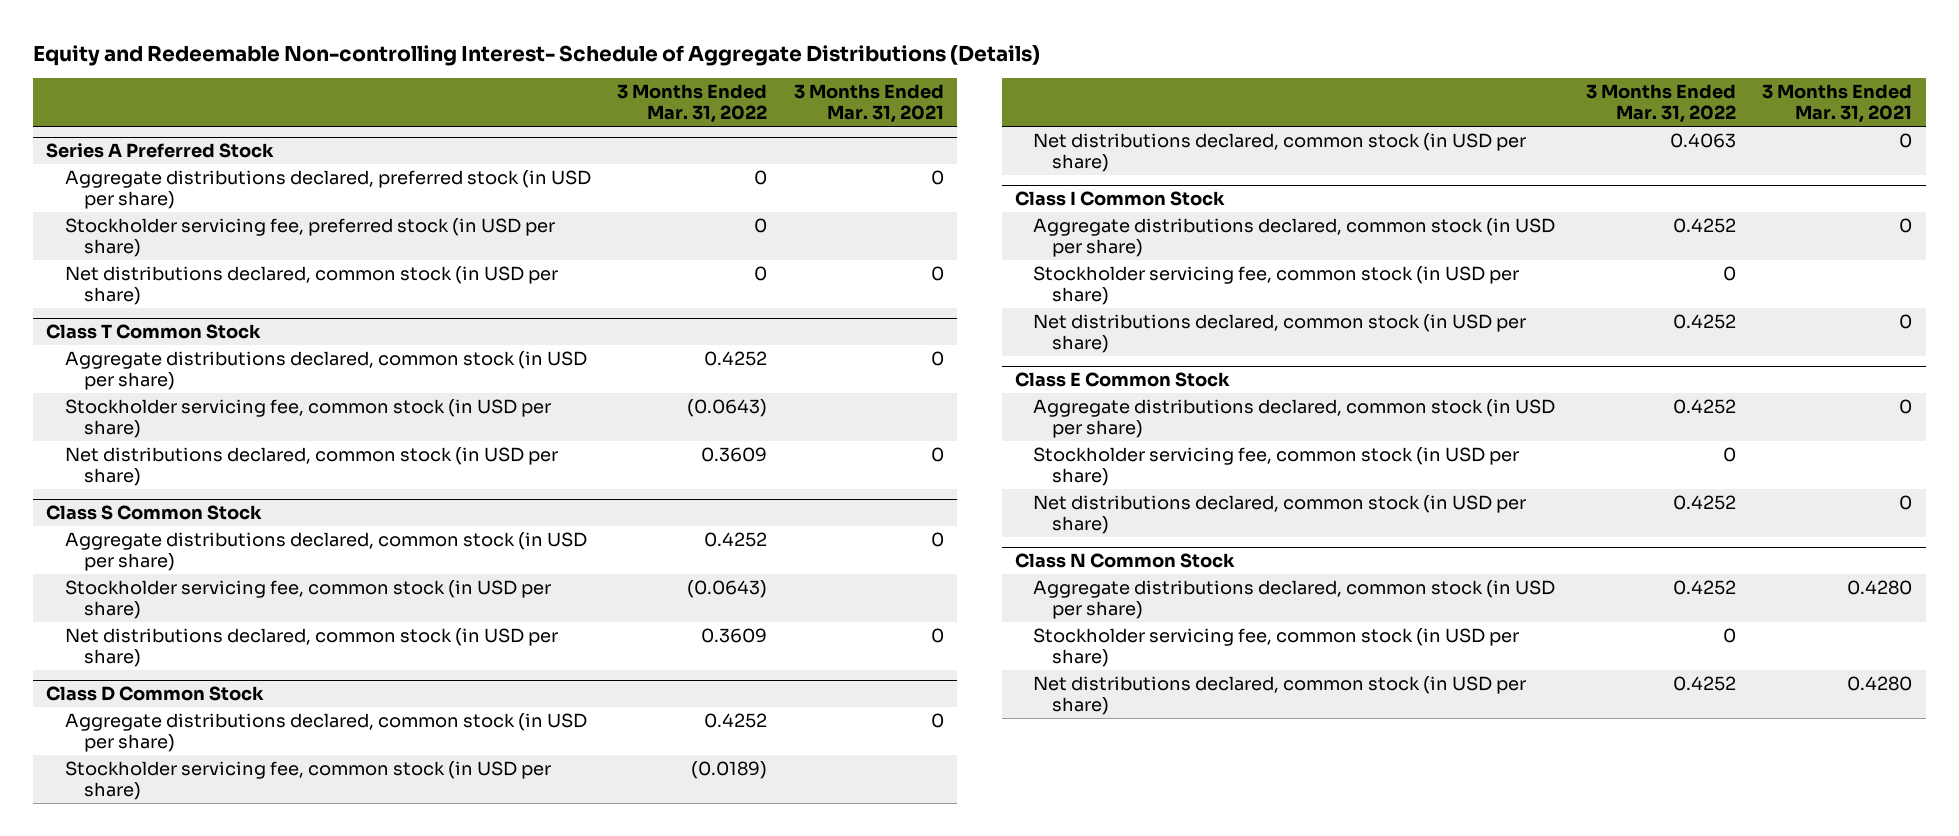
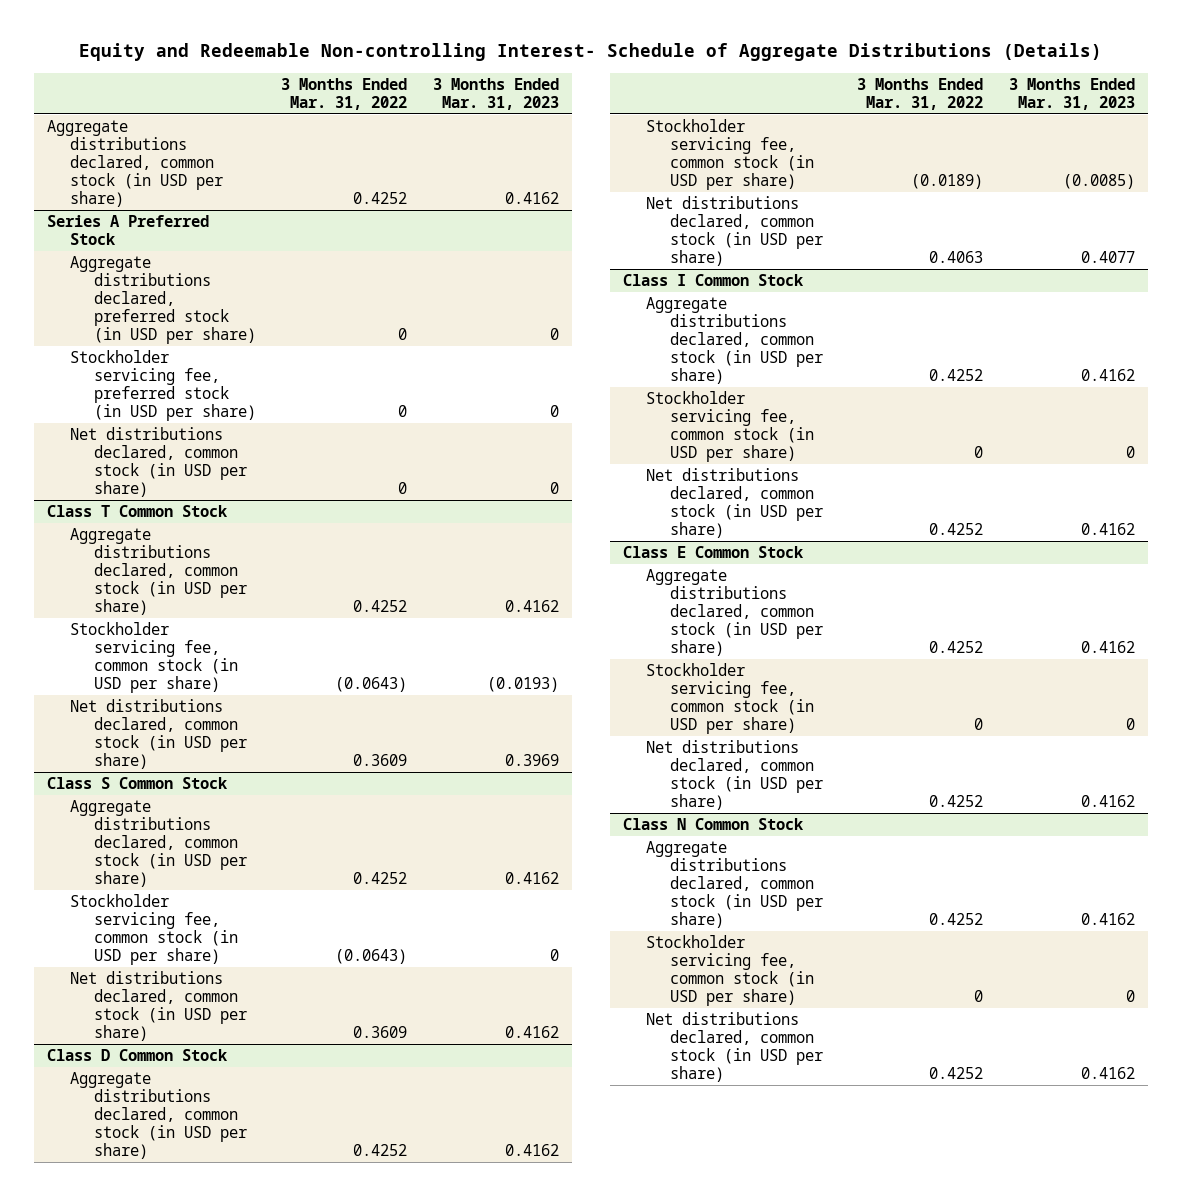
[793,84,944,124] 3 Months Ended Mar. 31, 2021 -> none
none -> [432,77,559,110] 3 Months Ended Mar. 31, 2023
none -> [46,120,224,207] Aggregate distributions declared, common stock (in USD per share)

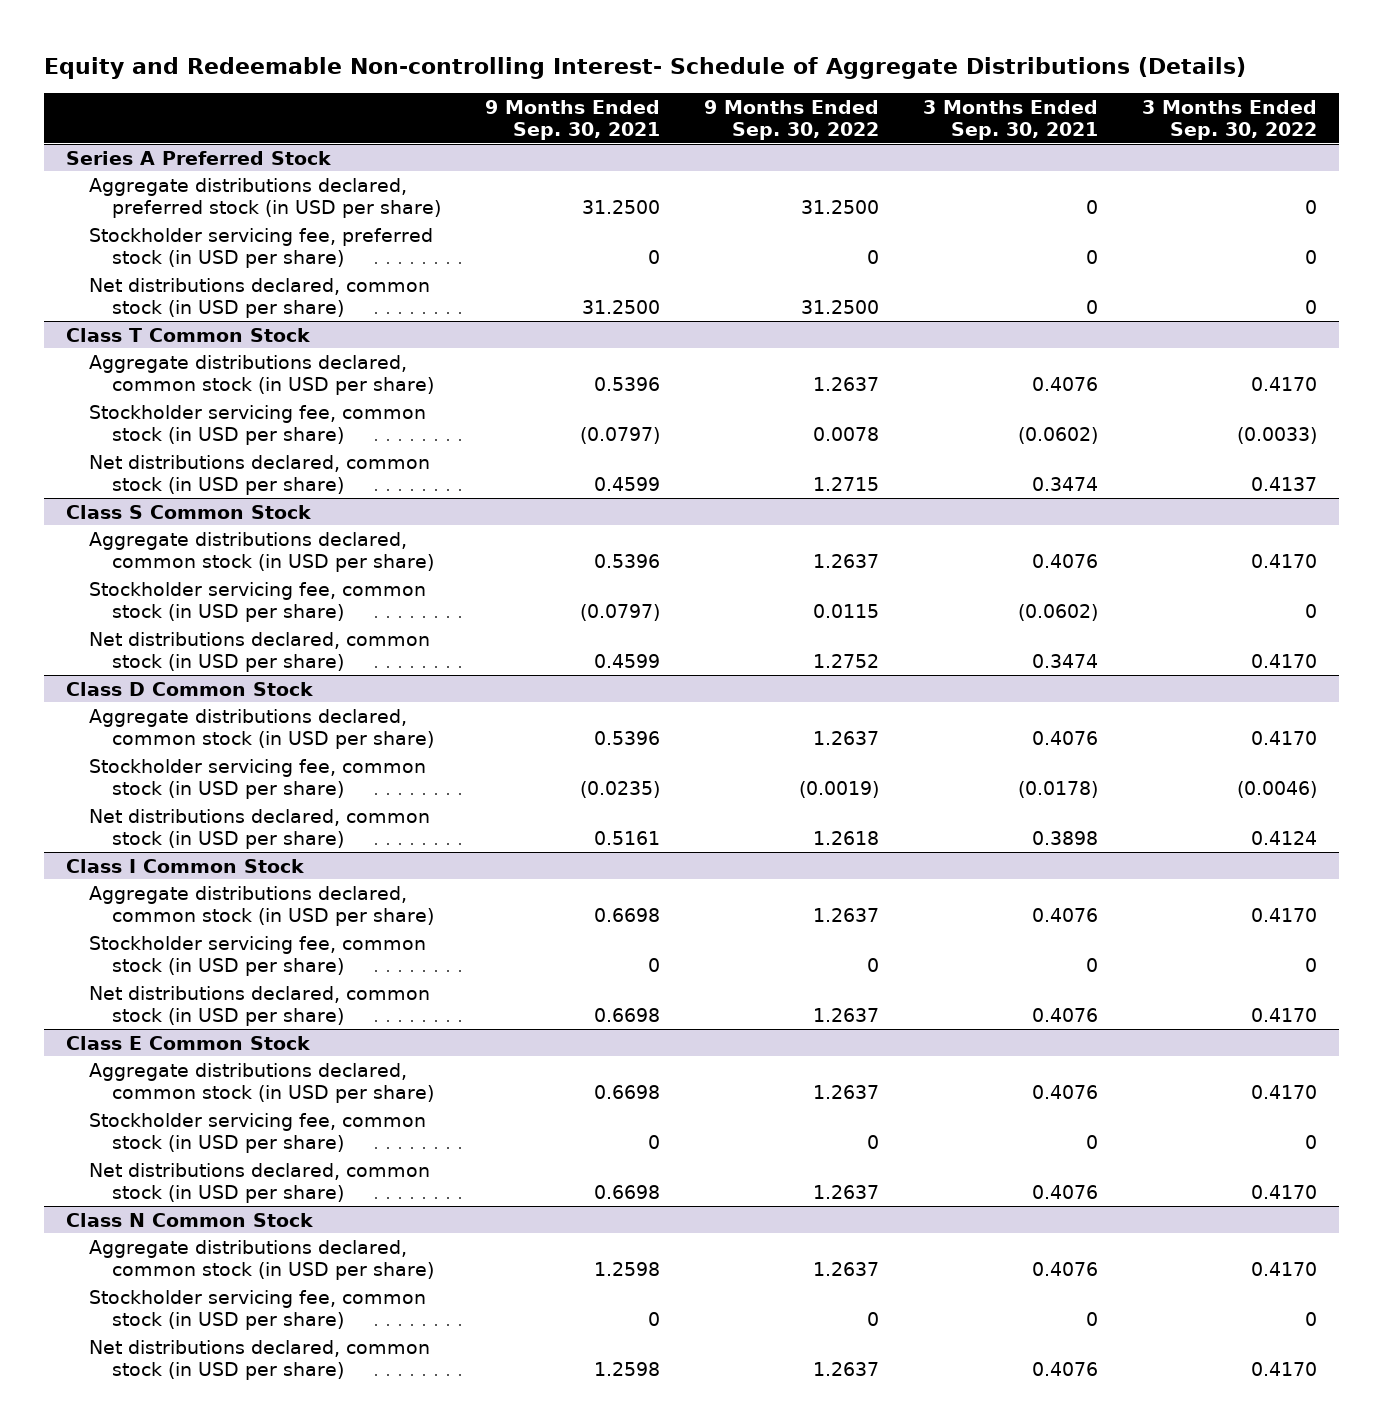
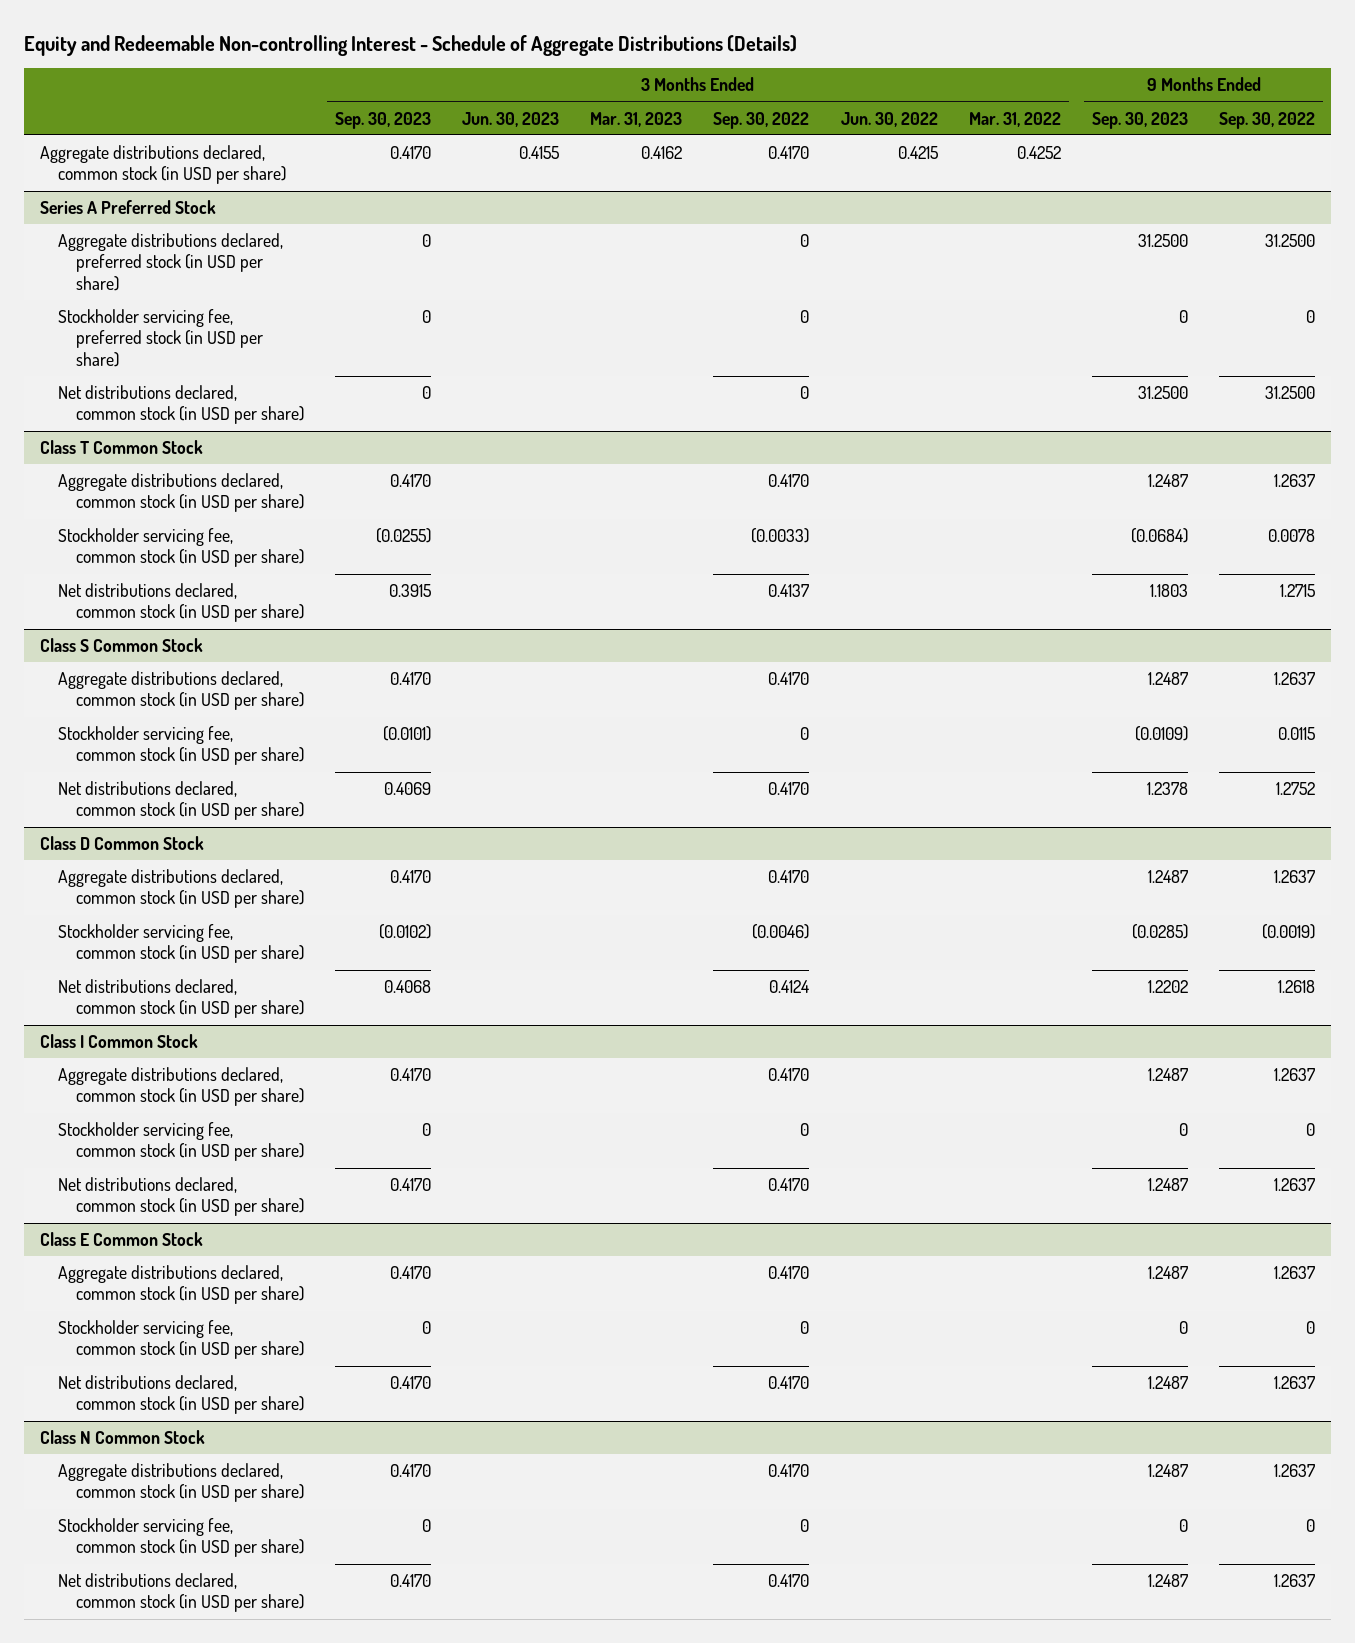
[44,57,1247,80] Equity and Redeemable Non-controlling Interest- Schedule of Aggregate Distributions (Details) -> [24,35,798,57] Equity and Redeemable Non-controlling Interest - Schedule of Aggregate Distributions (Details)
[485,99,661,141] 9 Months Ended Sep. 30, 2021 -> none
[923,99,1099,141] 3 Months Ended Sep. 30, 2021 -> none
none -> [334,111,431,129] Sep. 30, 2023
none -> [462,111,560,127] Jun. 30, 2023
none -> [590,111,683,127] Mar. 31, 2023
none -> [840,111,938,127] Jun. 30, 2022
none -> [968,111,1061,127] Mar. 31, 2022
none -> [1091,111,1188,129] Sep. 30, 2023
none -> [39,144,286,185] Aggregate distributions declared, common stock (in USD per share)

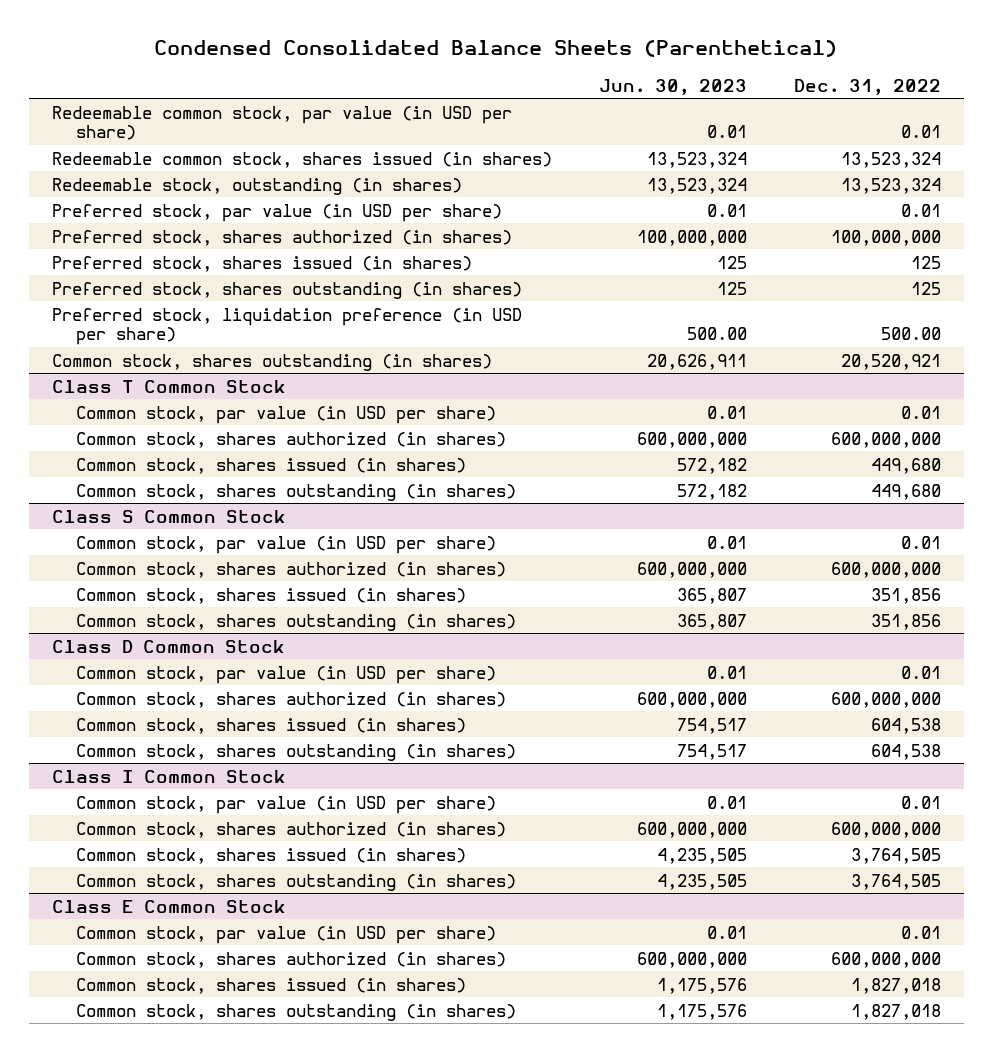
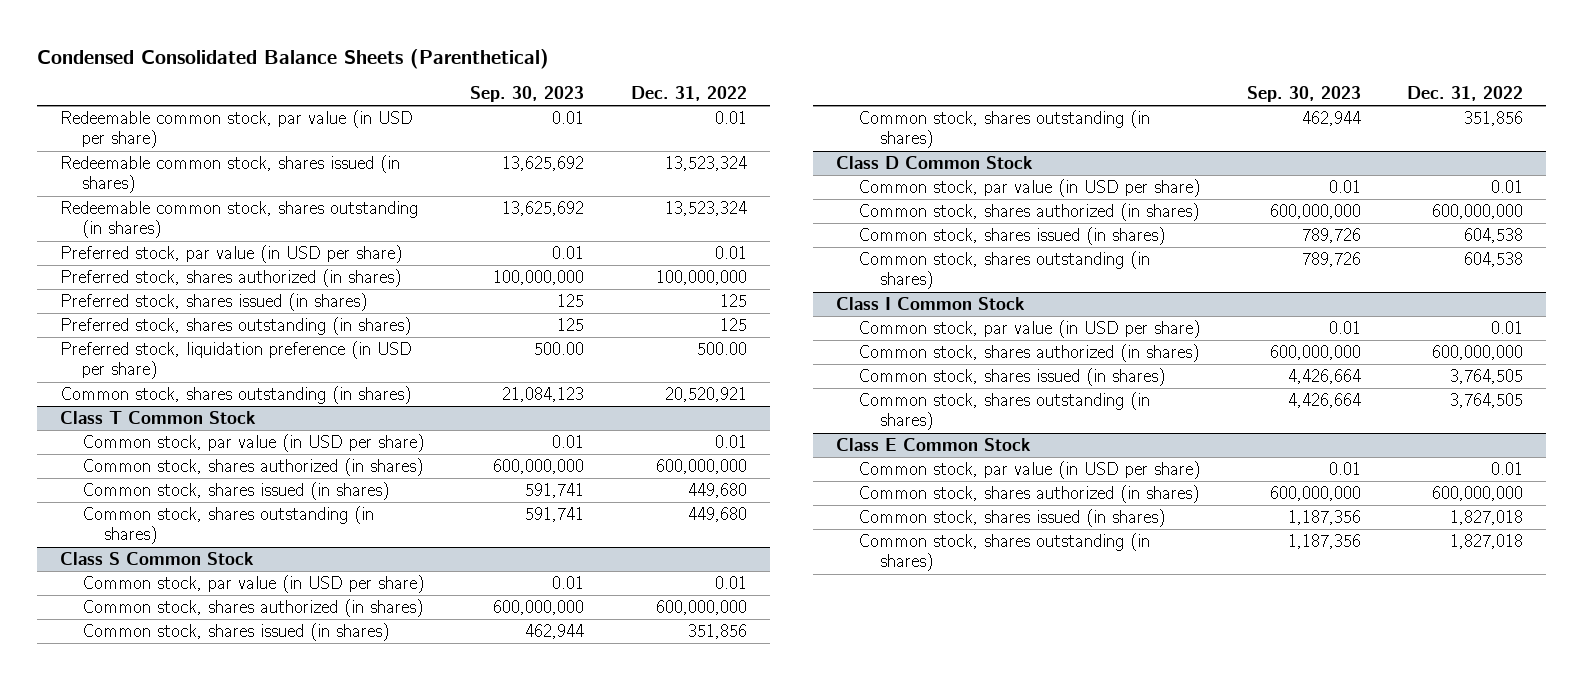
[598,78,747,95] Jun. 30, 2023 -> none
none -> [470,86,585,103] Sep. 30, 2023
[52,177,463,195] Redeemable stock, outstanding (in shares) -> [59,201,418,239] Redeemable common stock, shares outstanding (in shares)

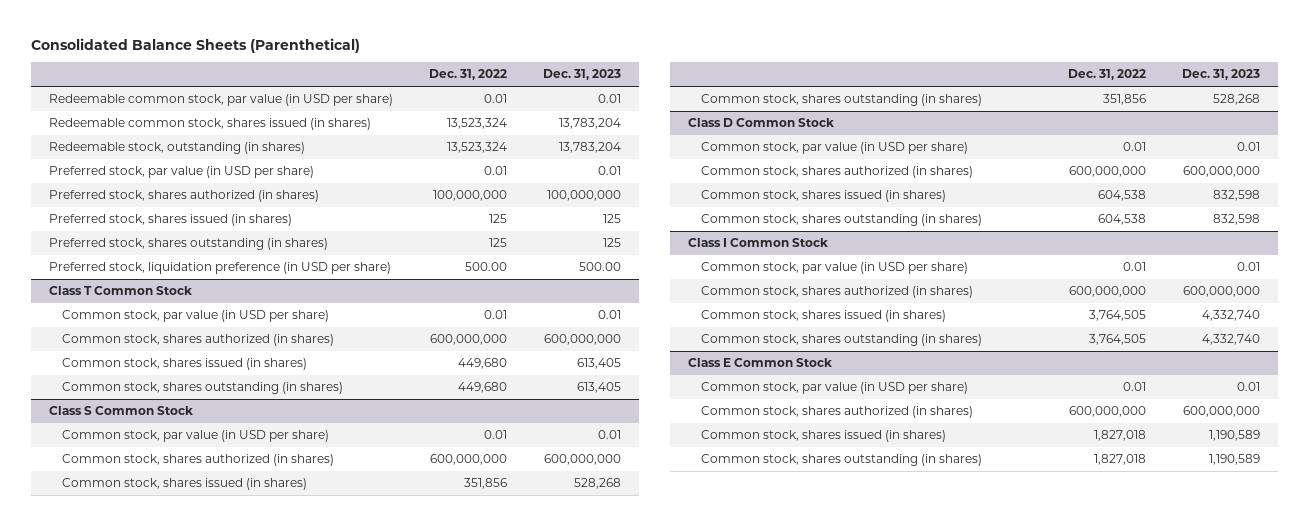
[36,48,549,69] Condensed Consolidated Balance Sheets (Parenthetical) -> [31,37,361,53] Consolidated Balance Sheets (Parenthetical)
[470,86,585,103] Sep. 30, 2023 -> none
none -> [543,69,622,81] Dec. 31, 2023
[59,201,418,239] Redeemable common stock, shares outstanding (in shares) -> [49,142,306,155] Redeemable stock, outstanding (in shares)
[59,386,411,405] Common stock, shares outstanding (in shares) -> none

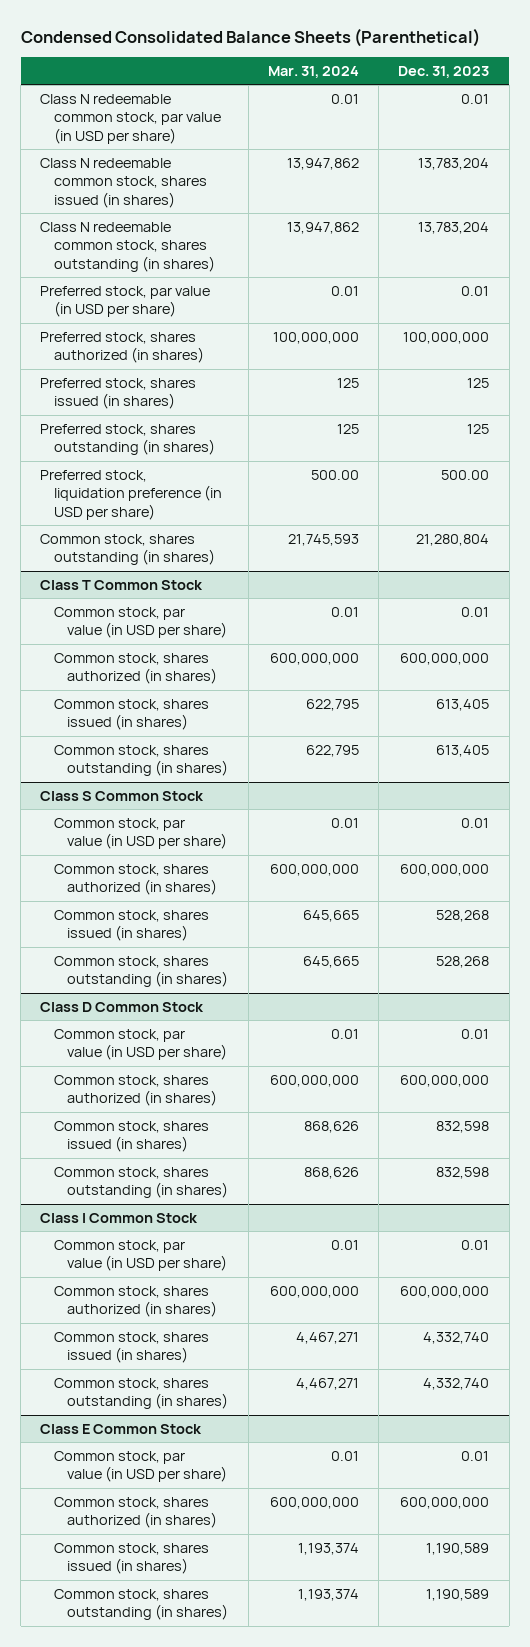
[31,37,361,53] Consolidated Balance Sheets (Parenthetical) -> [20,27,480,47] Condensed Consolidated Balance Sheets (Parenthetical)
[429,69,508,81] Dec. 31, 2022 -> none
none -> [267,66,359,79] Mar. 31, 2024
[49,94,394,107] Redeemable common stock, par value (in USD per share) -> [40,93,221,144] Class N redeemable common stock, par value (in USD per share)
[49,118,372,131] Redeemable common stock, shares issued (in shares) -> [40,157,207,208] Class N redeemable common stock, shares issued (in shares)
[49,142,306,155] Redeemable stock, outstanding (in shares) -> [40,221,215,272] Class N redeemable common stock, shares outstanding (in shares)
none -> [40,533,215,566] Common stock, shares outstanding (in shares)

